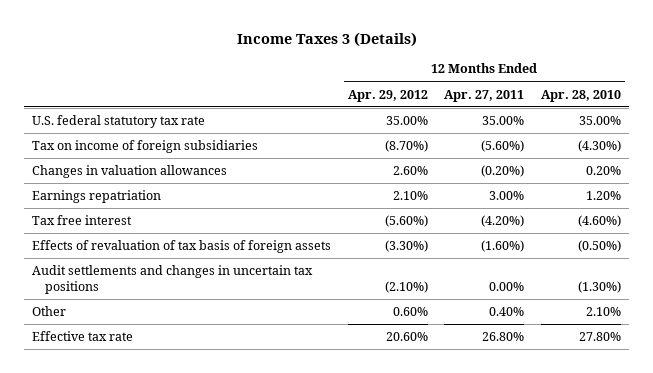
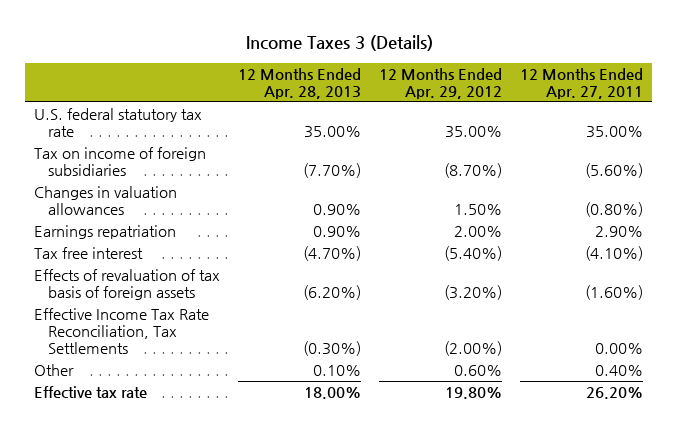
[540,89,621,102] Apr. 28, 2010 -> none
none -> [238,67,362,99] 12 Months Ended Apr. 28, 2013
[32,265,314,295] Audit settlements and changes in uncertain tax positions -> none
[392,166,428,176] 2.60% -> [454,203,503,215] 1.50%
[481,165,525,178] (0.20%) -> [585,201,644,217] (0.80%)
[392,191,428,201] 2.10% -> [454,226,503,238] 2.00%
[489,191,525,201] 3.00% -> [595,226,644,238] 2.90%
[384,215,428,228] (5.60%) -> [444,246,503,262] (5.40%)
[481,215,525,228] (4.20%) -> [585,246,644,262] (4.10%)
[384,240,428,253] (3.30%) -> [444,284,503,300] (3.20%)
none -> [34,308,210,354] Effective Income Tax Rate Reconciliation, Tax Settlements
[385,332,428,342] 20.60% -> [445,387,503,400] 19.80%
[482,332,525,342] 26.80% -> [586,387,644,400] 26.20%

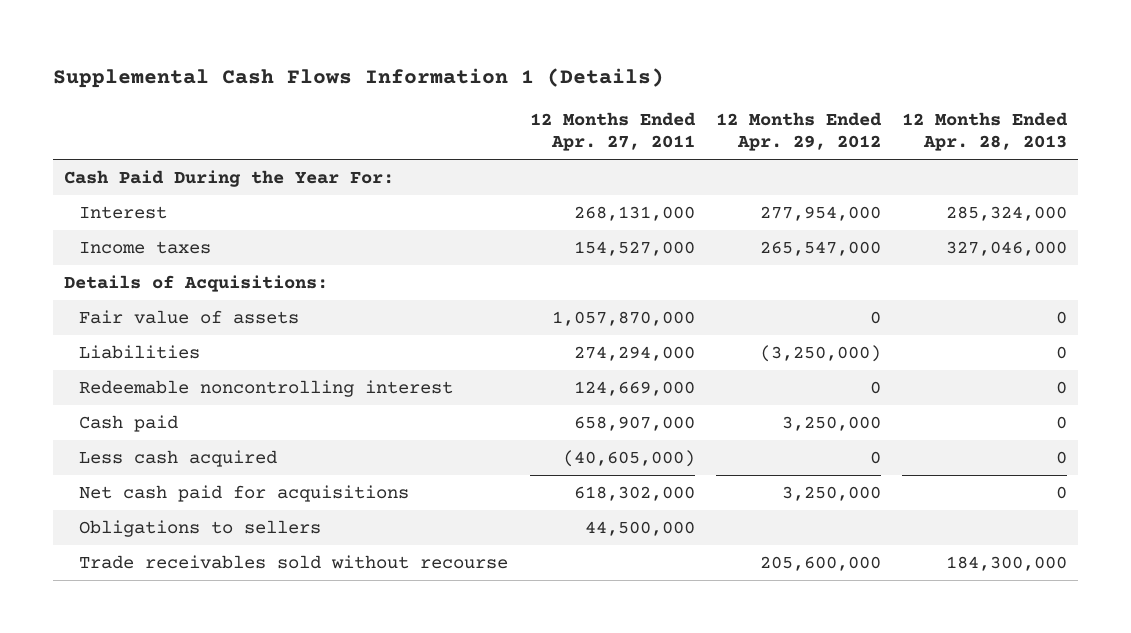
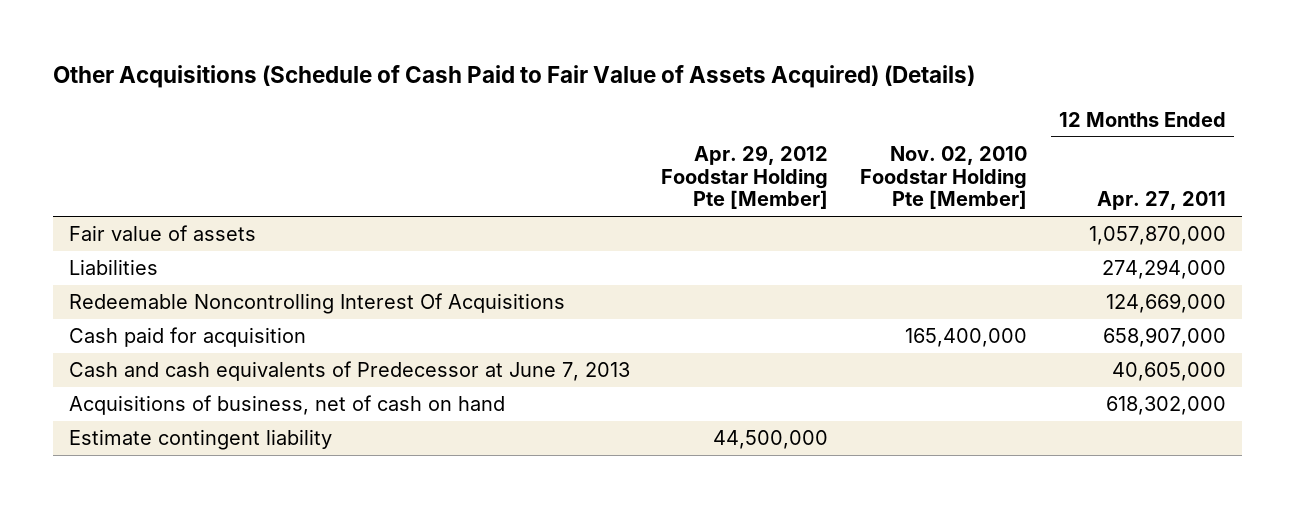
[53,67,665,88] Supplemental Cash Flows Information 1 (Details) -> [52,65,975,89] Other Acquisitions (Schedule of Cash Paid to Fair Value of Assets Acquired) (Details)
[715,111,882,152] 12 Months Ended Apr. 29, 2012 -> none
[901,111,1068,152] 12 Months Ended Apr. 28, 2013 -> none
none -> [661,144,829,210] Apr. 29, 2012 Foodstar Holding Pte [Member]
none -> [860,145,1028,210] Nov. 02, 2010 Foodstar Holding Pte [Member]
[63,169,394,187] Cash Paid During the Year For: -> none
[79,205,168,219] Interest -> none
[79,240,212,254] Income taxes -> none
[63,274,328,292] Details of Acquisitions: -> none
[79,449,278,467] Less cash acquired -> none
[79,519,322,537] Obligations to sellers -> none
[79,554,509,569] Trade receivables sold without recourse -> none
[79,379,454,397] Redeemable noncontrolling interest -> [68,293,565,315] Redeemable Noncontrolling Interest Of Acquisitions
[79,414,179,432] Cash paid -> [68,327,306,348] Cash paid for acquisition
none -> [68,361,630,382] Cash and cash equivalents of Predecessor at June 7, 2013
[79,484,410,502] Net cash paid for acquisitions -> [68,395,505,416] Acquisitions of business, net of cash on hand
none -> [68,429,332,451] Estimate contingent liability

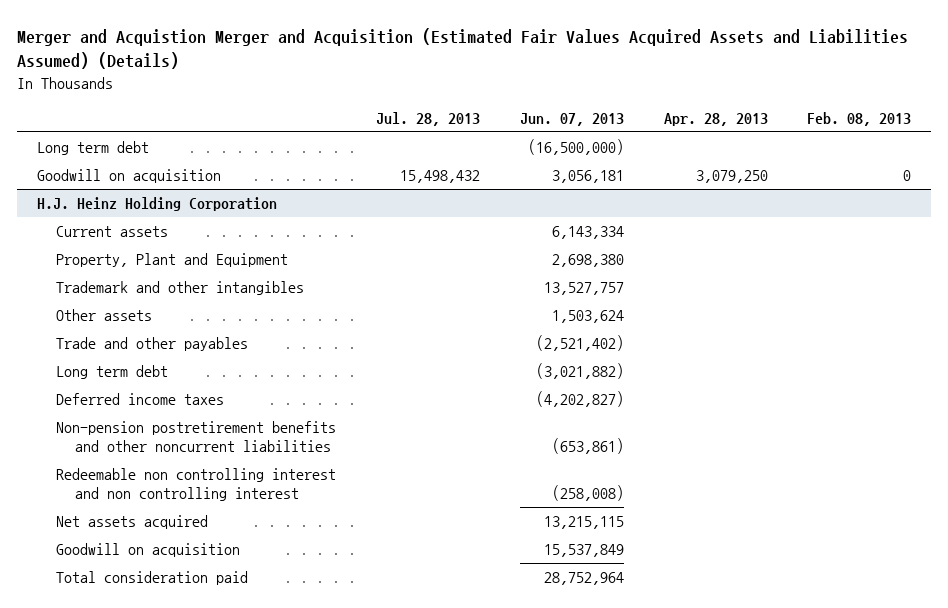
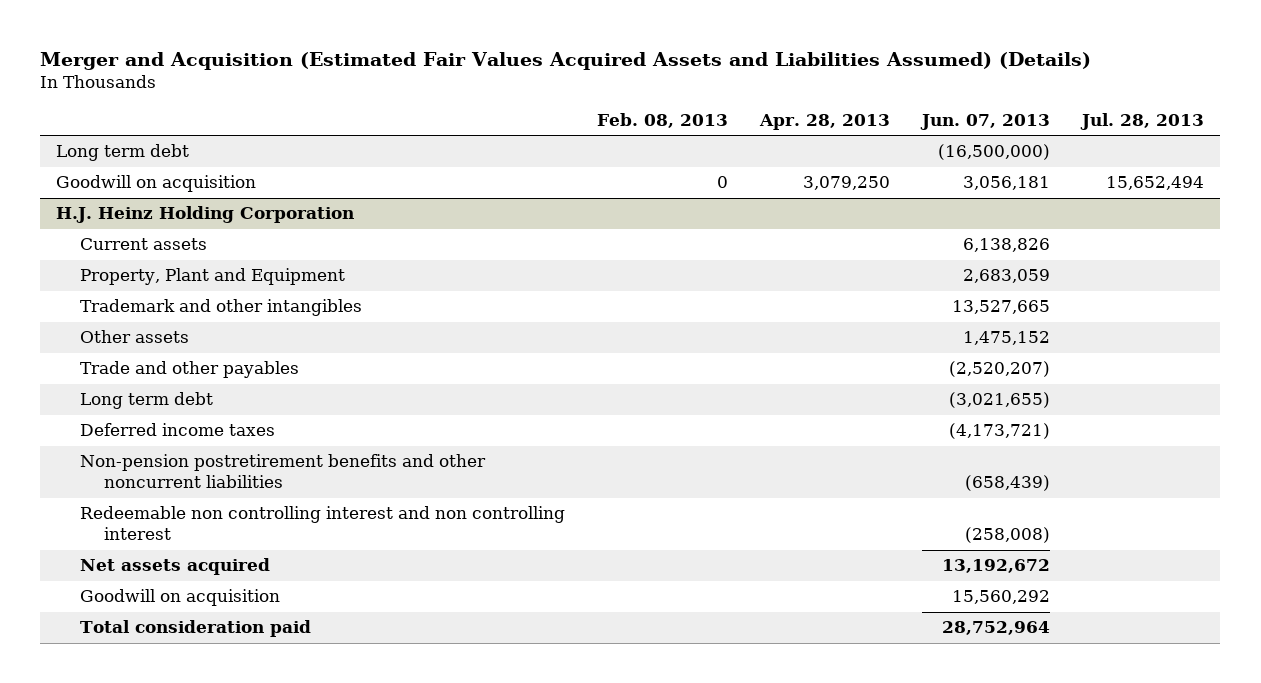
[17,27,909,70] Merger and Acquistion Merger and Acquisition (Estimated Fair Values Acquired Assets and Liabilities Assumed) (Details) -> [40,51,1092,70] Merger and Acquisition (Estimated Fair Values Acquired Assets and Liabilities Assumed) (Details)
[399,170,480,184] 15,498,432 -> [1106,176,1205,191] 15,652,494
[551,226,624,240] 6,143,334 -> [963,238,1051,253] 6,138,826
[551,254,624,268] 2,698,380 -> [963,269,1051,284] 2,683,059
[543,282,624,296] 13,527,757 -> [952,300,1051,315] 13,527,665
[551,310,624,324] 1,503,624 -> [963,331,1051,346] 1,475,152
[535,335,624,352] (2,521,402) -> [949,361,1051,378] (2,520,207)
[535,363,624,380] (3,021,882) -> [949,392,1051,409] (3,021,655)
[535,391,624,408] (4,202,827) -> [949,423,1051,440] (4,173,721)
[551,438,624,455] (653,861) -> [965,475,1051,492] (658,439)
[543,516,624,530] 13,215,115 -> [942,559,1051,574] 13,192,672
[543,544,624,558] 15,537,849 -> [952,590,1051,605] 15,560,292

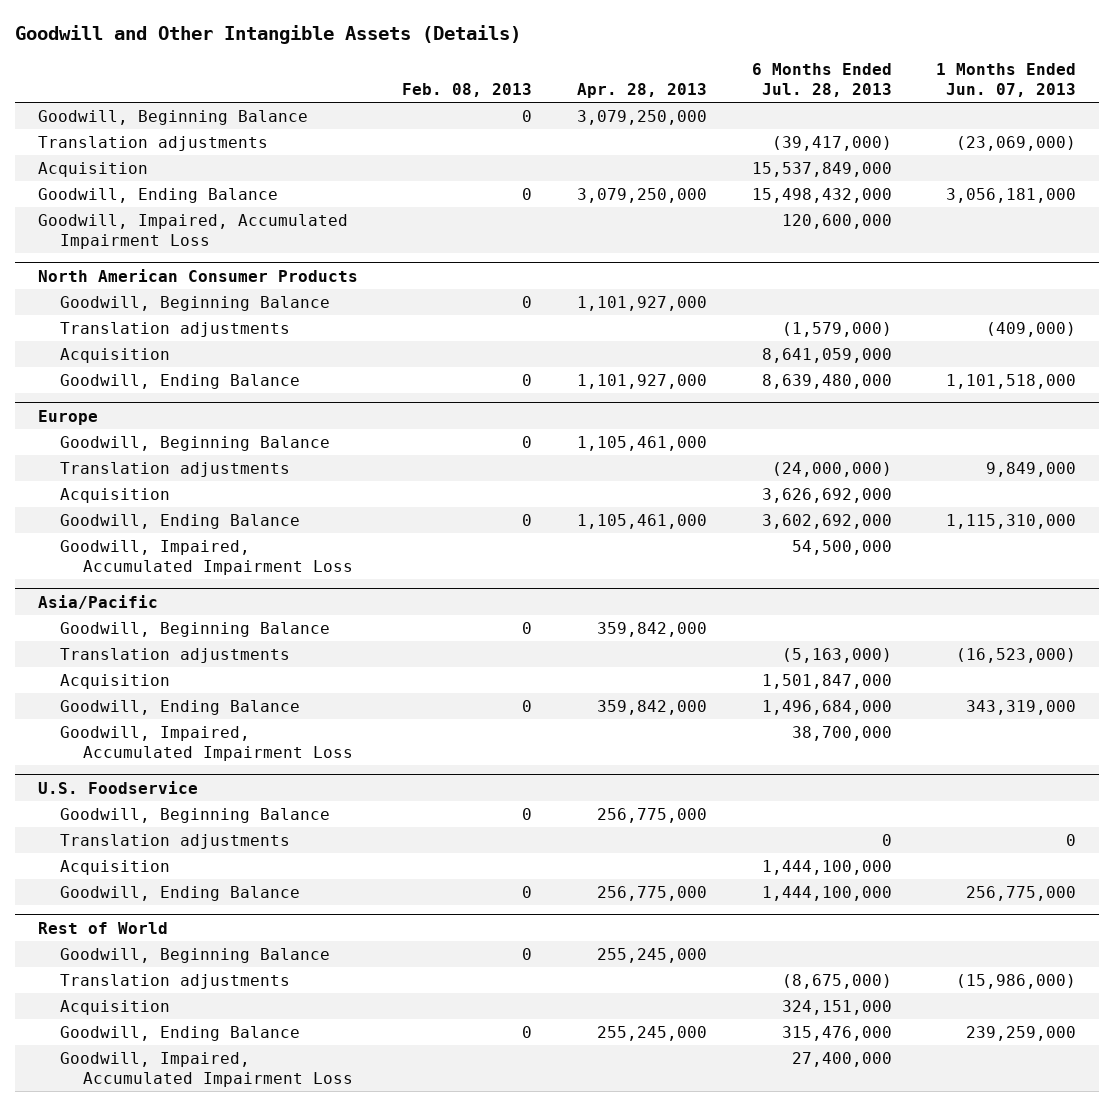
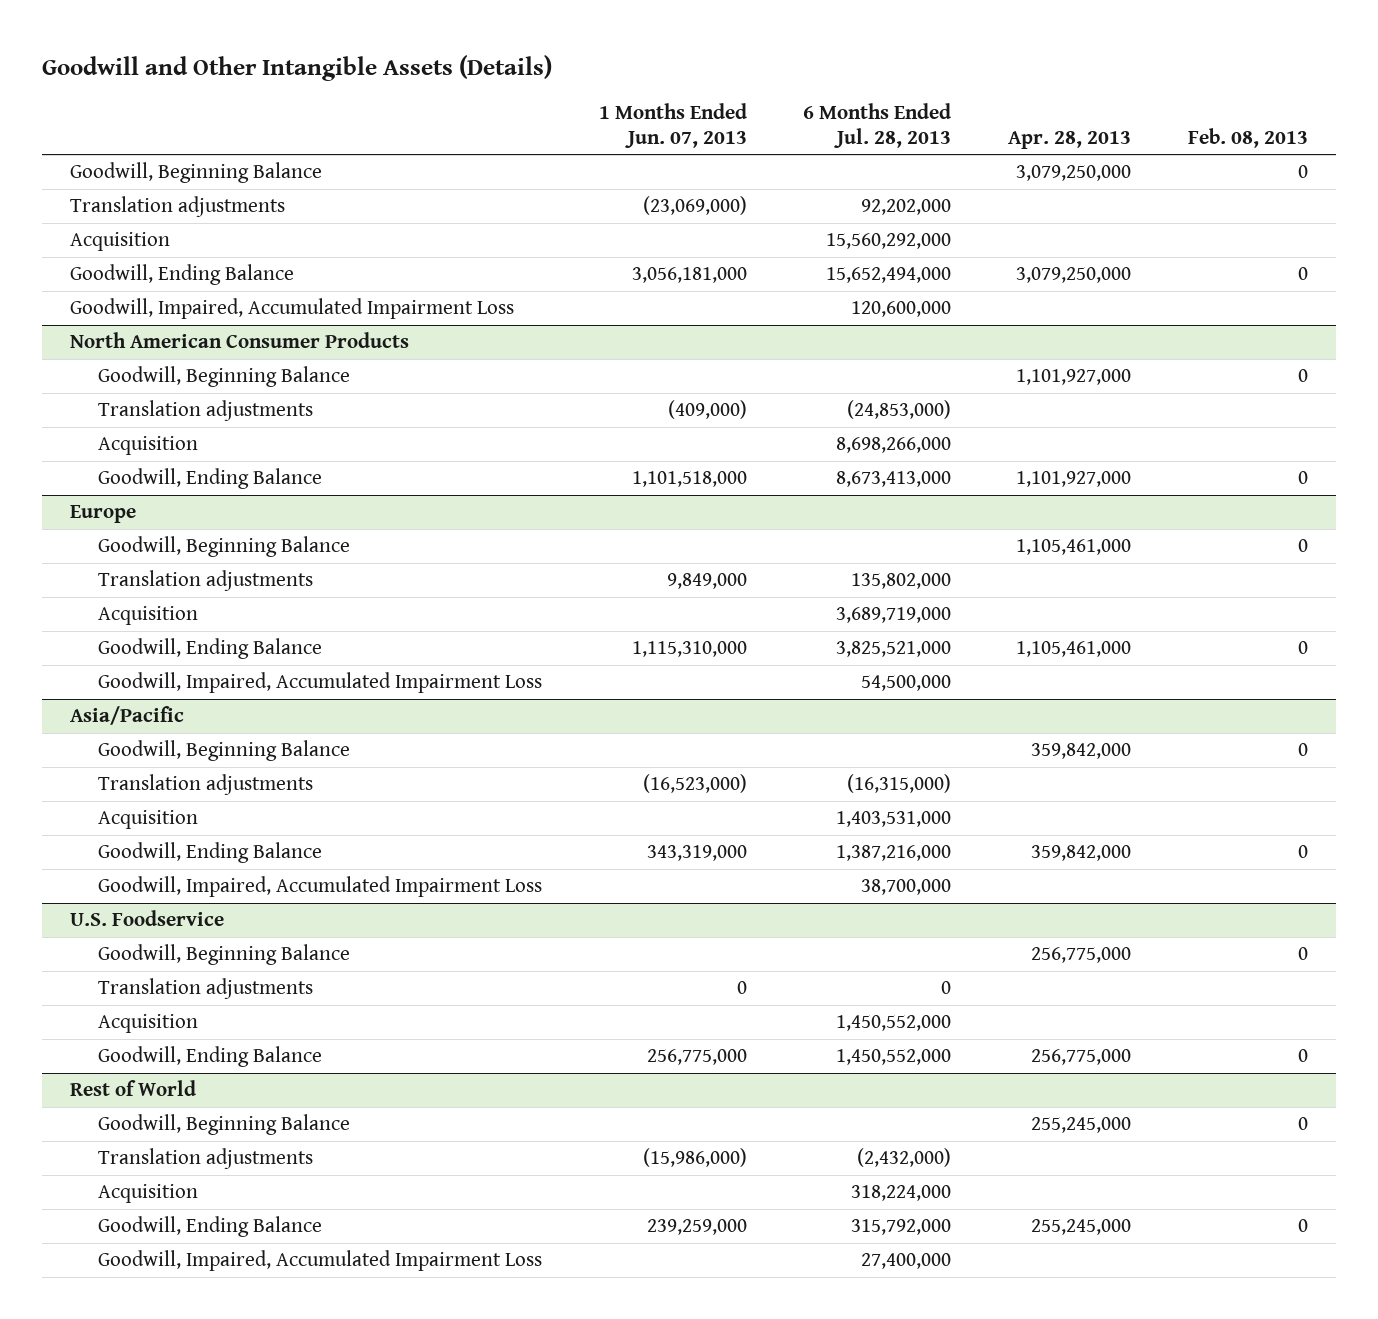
[771,136,892,152] (39,417,000) -> [861,199,952,216] 92,202,000
[751,162,892,178] 15,537,849,000 -> [826,233,952,250] 15,560,292,000
[751,188,892,204] 15,498,432,000 -> [826,267,952,284] 15,652,494,000
[781,322,892,338] (1,579,000) -> [847,400,952,420] (24,853,000)
[761,348,892,364] 8,641,059,000 -> [836,437,952,454] 8,698,266,000
[761,374,892,390] 8,639,480,000 -> [836,471,952,488] 8,673,413,000
[771,462,892,478] (24,000,000) -> [851,573,952,590] 135,802,000
[761,488,892,504] 3,626,692,000 -> [836,607,952,624] 3,689,719,000
[761,514,892,530] 3,602,692,000 -> [836,641,952,658] 3,825,521,000
[781,648,892,664] (5,163,000) -> [847,774,952,794] (16,315,000)
[761,674,892,690] 1,501,847,000 -> [836,811,952,828] 1,403,531,000
[761,700,892,716] 1,496,684,000 -> [836,845,952,862] 1,387,216,000
[761,860,892,876] 1,444,100,000 -> [836,1015,952,1032] 1,450,552,000
[761,886,892,902] 1,444,100,000 -> [836,1049,952,1066] 1,450,552,000
[781,974,892,990] (8,675,000) -> [857,1148,952,1168] (2,432,000)
[781,1000,892,1016] 324,151,000 -> [851,1185,952,1202] 318,224,000
[781,1026,892,1042] 315,476,000 -> [851,1219,952,1236] 315,792,000

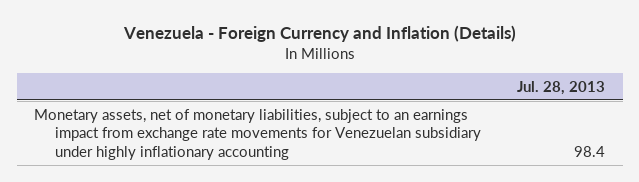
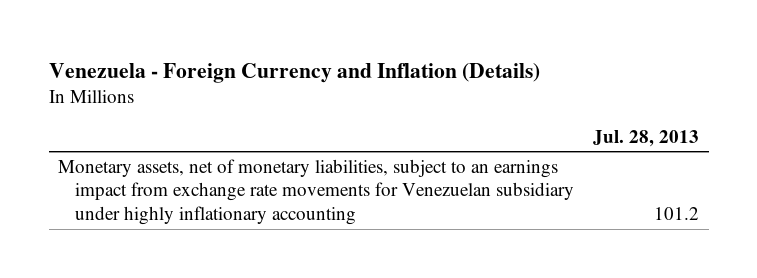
[573,145,605,157] 98.4 -> [654,207,700,221] 101.2

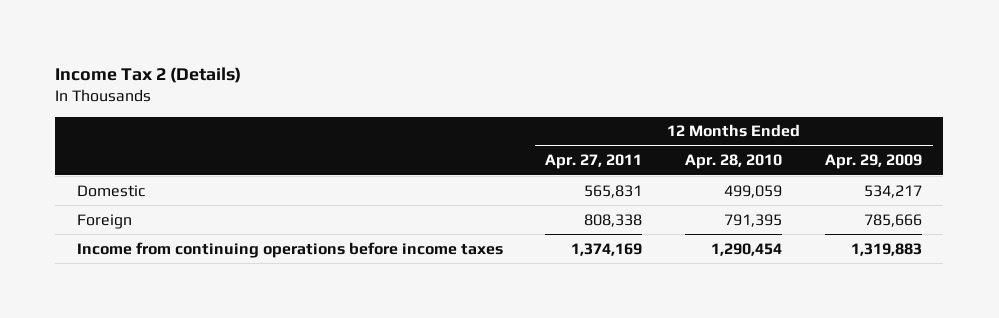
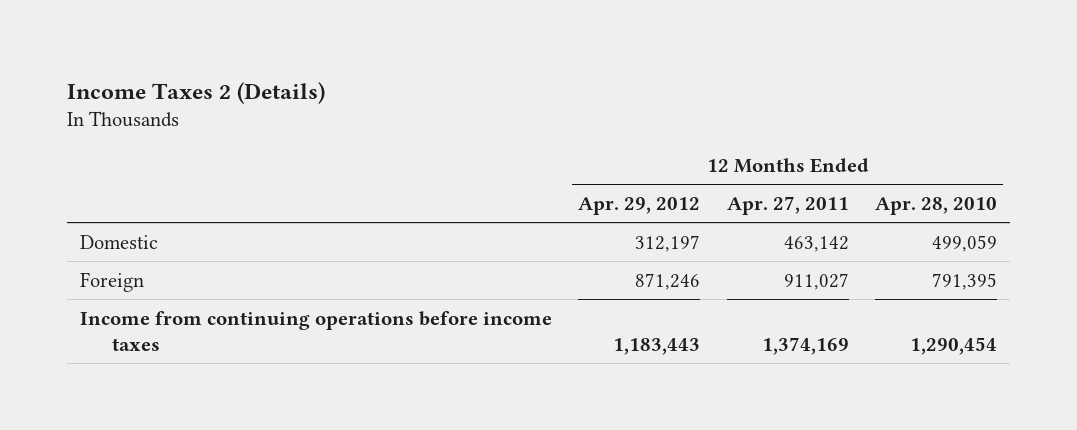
[55,66,242,83] Income Tax 2 (Details) -> [66,81,325,104] Income Taxes 2 (Details)
[824,154,922,170] Apr. 29, 2009 -> none
none -> [578,197,701,216] Apr. 29, 2012
[584,184,643,198] 565,831 -> [783,235,849,252] 463,142
[584,213,643,227] 808,338 -> [783,272,849,290] 911,027

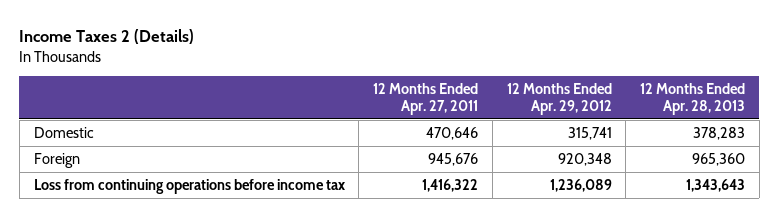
[874,197,997,216] Apr. 28, 2010 -> none
none -> [639,83,745,115] 12 Months Ended Apr. 28, 2013
[635,234,701,252] 312,197 -> [567,126,612,140] 315,741
[783,235,849,252] 463,142 -> [426,126,479,140] 470,646
[635,272,701,290] 871,246 -> [557,152,612,166] 920,348
[783,272,849,290] 911,027 -> [428,152,479,166] 945,676
[79,310,552,352] Income from continuing operations before income taxes -> [33,178,345,194] Loss from continuing operations before income tax
[613,338,701,356] 1,183,443 -> [549,178,612,192] 1,236,089
[761,337,849,356] 1,374,169 -> [422,178,479,192] 1,416,322

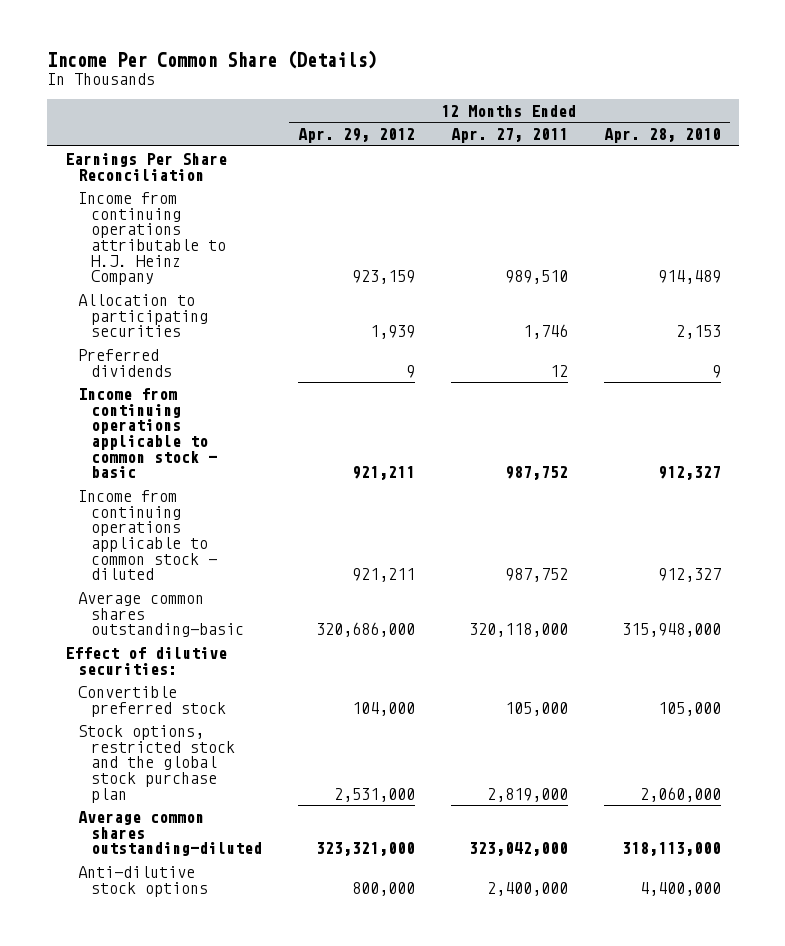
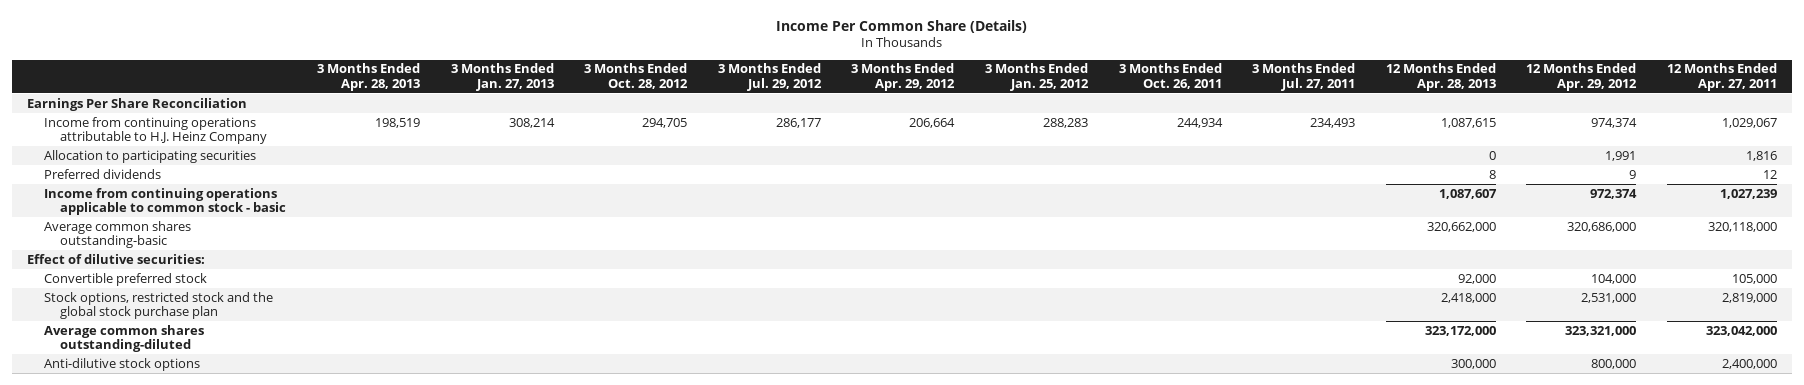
[603,128,721,144] Apr. 28, 2010 -> none
none -> [316,63,420,91] 3 Months Ended Apr. 28, 2013
none -> [450,63,554,91] 3 Months Ended Jan. 27, 2013
none -> [584,63,689,89] 3 Months Ended Oct. 28, 2012
none -> [717,63,822,91] 3 Months Ended Jul. 29, 2012
none -> [851,63,956,91] 3 Months Ended Apr. 29, 2012
none -> [984,63,1089,91] 3 Months Ended Jan. 25, 2012
none -> [1118,63,1222,89] 3 Months Ended Oct. 26, 2011
none -> [1252,63,1356,91] 3 Months Ended Jul. 27, 2011
none -> [1385,63,1496,91] 12 Months Ended Apr. 28, 2013
[352,270,416,285] 923,159 -> [1591,117,1638,128] 974,374
[504,270,568,285] 989,510 -> [1721,117,1777,128] 1,029,067
[370,325,416,340] 1,939 -> [1605,150,1637,161] 1,991
[522,324,568,340] 1,746 -> [1745,150,1777,161] 1,816
[78,489,218,581] Income from continuing operations applicable to common stock - diluted -> none
[352,466,416,481] 921,211 -> [1590,188,1638,199] 972,374
[504,466,568,481] 987,752 -> [1719,188,1777,199] 1,027,239

